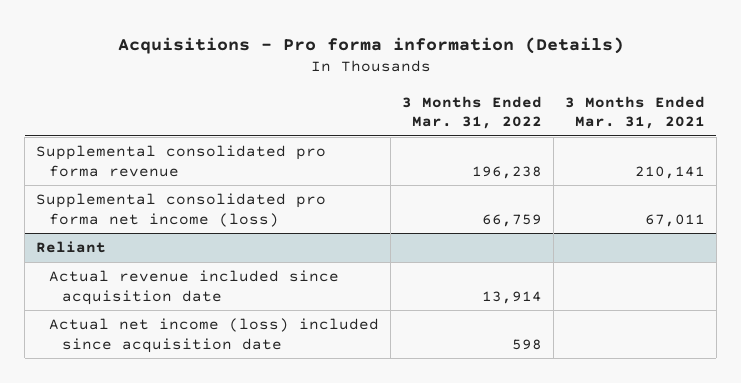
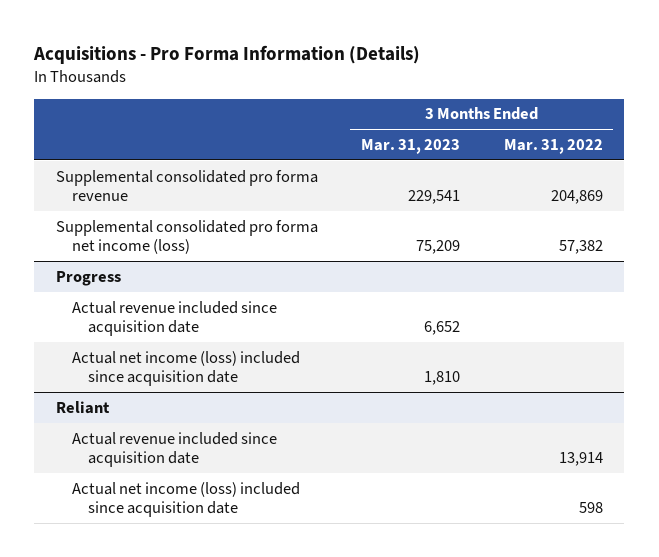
[117,36,624,54] Acquisitions - Pro forma information (Details) -> [33,44,421,64] Acquisitions - Pro Forma Information (Details)
[564,95,705,129] 3 Months Ended Mar. 31, 2021 -> none
none -> [361,138,461,154] Mar. 31, 2023
[471,165,542,179] 196,238 -> [550,190,603,205] 204,869
[481,213,542,227] 66,759 -> [558,240,603,255] 57,382
none -> [56,270,122,286] Progress
none -> [71,300,277,337] Actual revenue included since acquisition date
none -> [71,350,300,387] Actual net income (loss) included since acquisition date

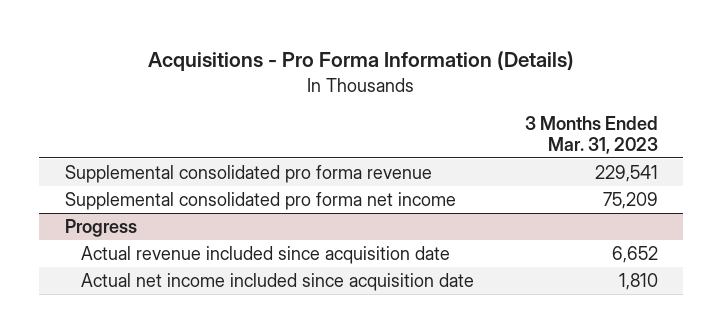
[503,138,603,154] Mar. 31, 2022 -> none
[56,219,319,255] Supplemental consolidated pro forma net income (loss) -> [64,191,456,210] Supplemental consolidated pro forma net income
[56,400,111,414] Reliant -> none
[71,431,277,468] Actual revenue included since acquisition date -> none
[71,481,300,518] Actual net income (loss) included since acquisition date -> none
[71,350,300,387] Actual net income (loss) included since acquisition date -> [80,272,474,291] Actual net income included since acquisition date

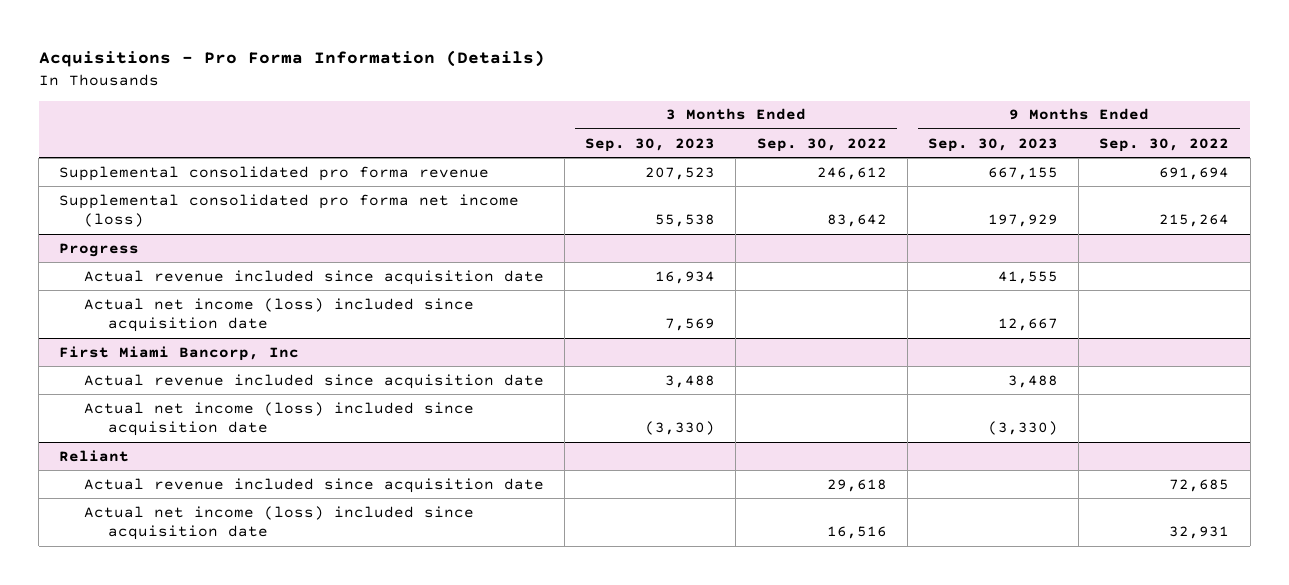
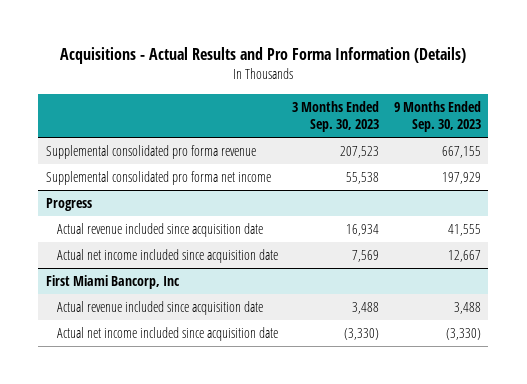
[38,50,545,68] Acquisitions - Pro Forma Information (Details) -> [60,47,467,65] Acquisitions - Actual Results and Pro Forma Information (Details)
[756,137,887,152] Sep. 30, 2022 -> none
[1099,137,1230,152] Sep. 30, 2022 -> none
[59,193,520,228] Supplemental consolidated pro forma net income (loss) -> [45,171,271,186] Supplemental consolidated pro forma net income
[83,297,474,333] Actual net income (loss) included since acquisition date -> [56,249,278,264] Actual net income included since acquisition date
[59,449,130,462] Reliant -> none
[83,477,544,493] Actual revenue included since acquisition date -> none
[83,505,474,541] Actual net income (loss) included since acquisition date -> none
[83,401,474,437] Actual net income (loss) included since acquisition date -> [56,327,278,342] Actual net income included since acquisition date

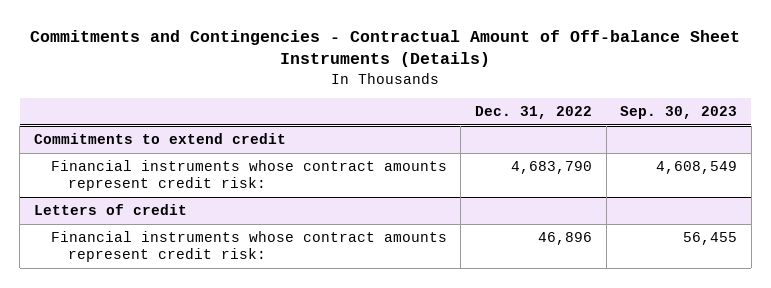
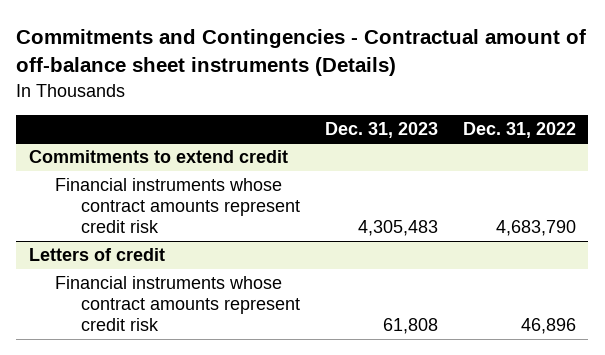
[30,29,741,68] Commitments and Contingencies - Contractual Amount of Off-balance Sheet Instruments (Details) -> [16,29,587,77] Commitments and Contingencies - Contractual amount of off-balance sheet instruments (Details)
[620,106,738,120] Sep. 30, 2023 -> none
none -> [324,121,438,138] Dec. 31, 2023
[50,160,447,192] Financial instruments whose contract amounts represent credit risk: -> [54,178,301,233] Financial instruments whose contract amounts represent credit risk
[50,231,447,263] Financial instruments whose contract amounts represent credit risk: -> [54,276,301,331] Financial instruments whose contract amounts represent credit risk

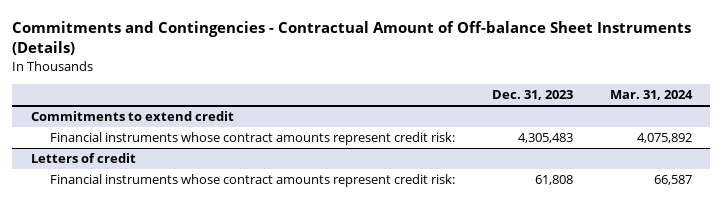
[16,29,587,77] Commitments and Contingencies - Contractual amount of off-balance sheet instruments (Details) -> [12,20,692,56] Commitments and Contingencies - Contractual Amount of Off-balance Sheet Instruments (Details)
[462,121,576,138] Dec. 31, 2022 -> none
none -> [609,90,693,101] Mar. 31, 2024
[54,178,301,233] Financial instruments whose contract amounts represent credit risk -> [49,132,455,146] Financial instruments whose contract amounts represent credit risk:
[54,276,301,331] Financial instruments whose contract amounts represent credit risk -> [49,174,455,188] Financial instruments whose contract amounts represent credit risk:

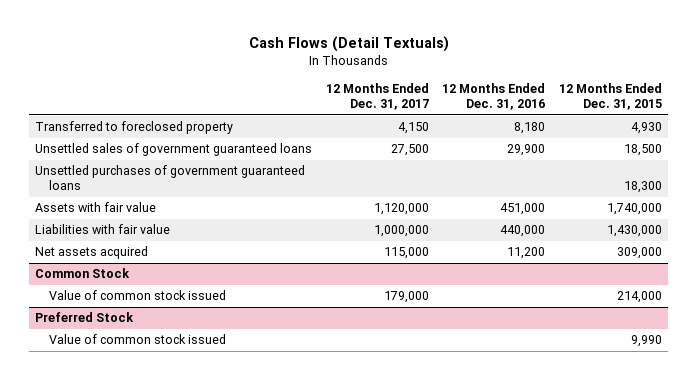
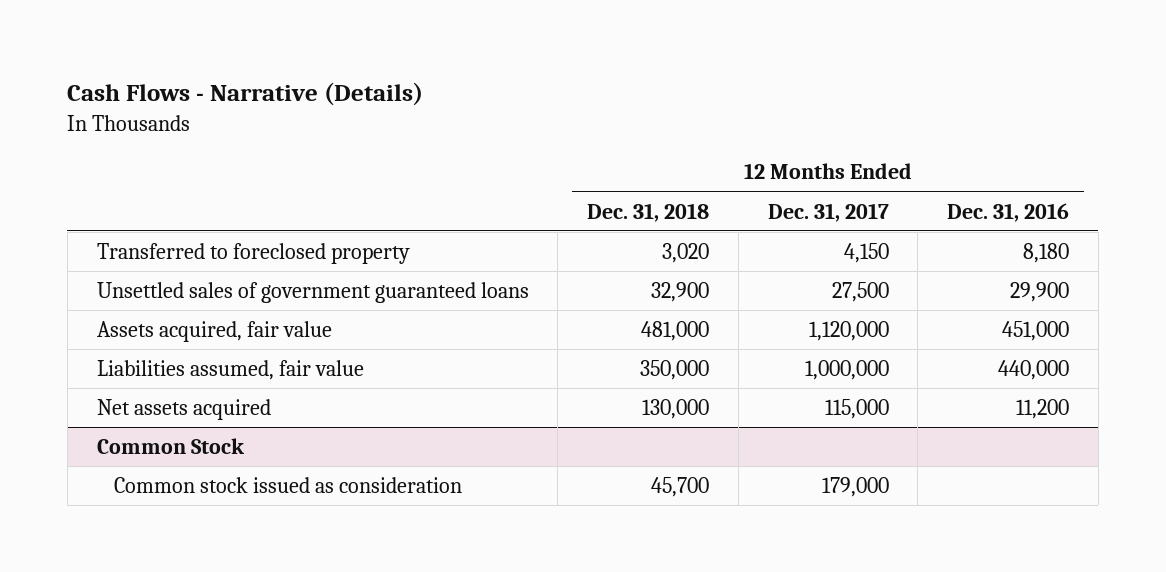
[248,36,449,53] Cash Flows (Detail Textuals) -> [67,82,424,107] Cash Flows - Narrative (Details)
[558,83,662,111] 12 Months Ended Dec. 31, 2015 -> none
none -> [587,202,710,222] Dec. 31, 2018
[35,165,306,191] Unsettled purchases of government guaranteed loans -> none
[35,202,157,213] Assets with fair value -> [96,321,332,343] Assets acquired, fair value
[35,224,171,235] Liabilities with fair value -> [96,360,364,381] Liabilities assumed, fair value
[35,312,135,323] Preferred Stock -> none
[48,334,226,345] Value of common stock issued -> none
[48,290,226,301] Value of common stock issued -> [114,477,463,494] Common stock issued as consideration

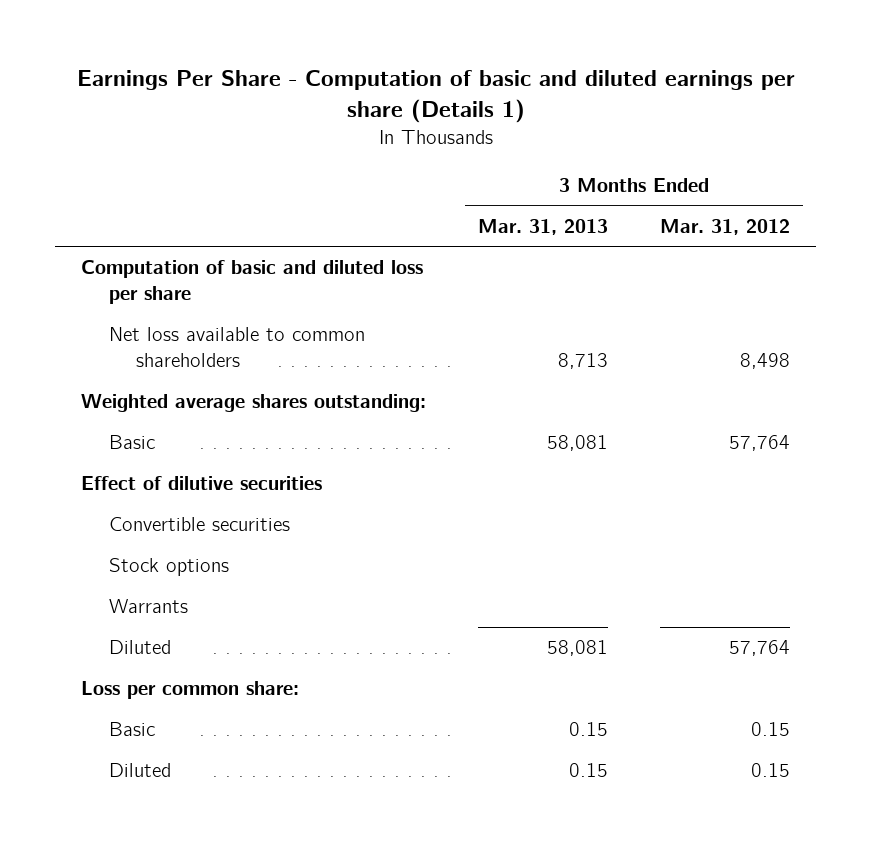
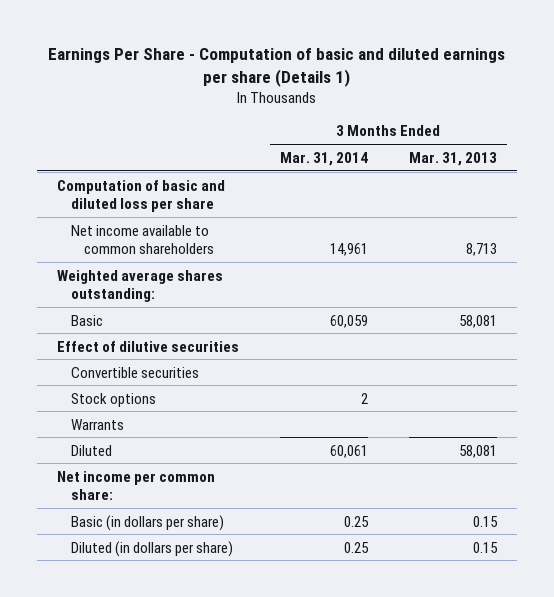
[660,218,791,235] Mar. 31, 2012 -> none
none -> [279,151,368,166] Mar. 31, 2014
[108,327,365,368] Net loss available to common shareholders -> [70,224,215,254] Net income available to common shareholders
[81,681,300,700] Loss per common share: -> [56,470,215,500] Net income per common share:
[108,722,155,737] Basic -> [70,514,224,531] Basic (in dollars per share)
[108,763,171,778] Diluted -> [70,540,233,557] Diluted (in dollars per share)

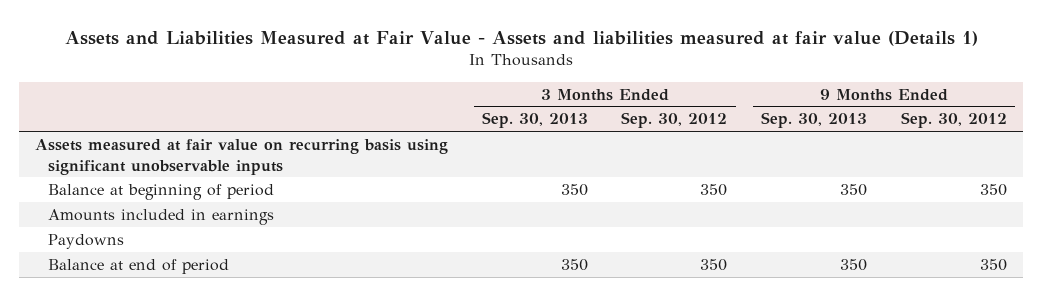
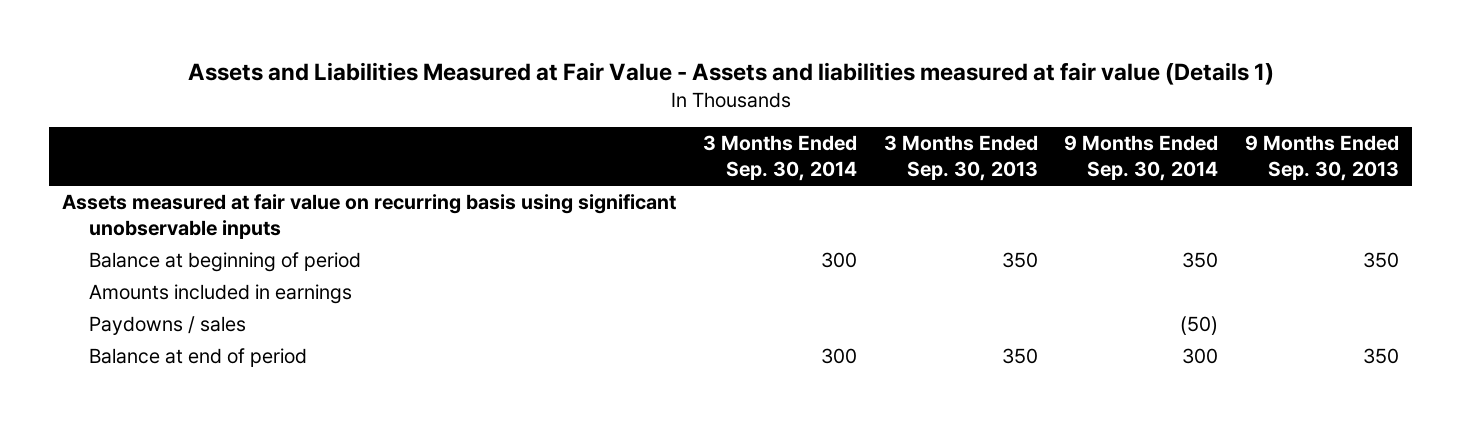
[621,112,728,129] Sep. 30, 2012 -> none
[900,112,1007,129] Sep. 30, 2012 -> none
none -> [703,135,858,182] 3 Months Ended Sep. 30, 2014
none -> [1064,135,1219,182] 9 Months Ended Sep. 30, 2014
[48,233,125,249] Paydowns -> [89,316,247,336] Paydowns / sales

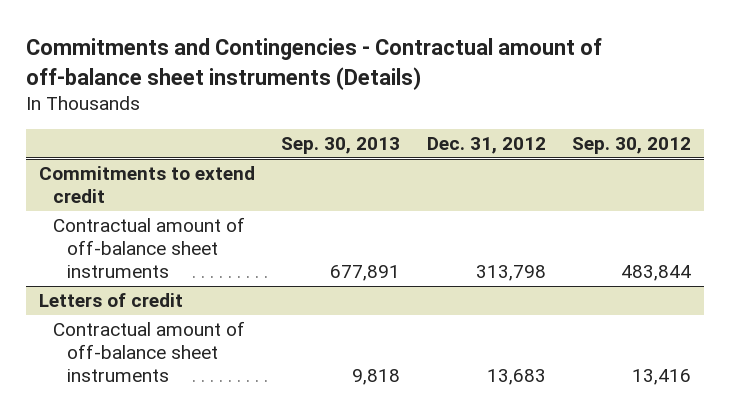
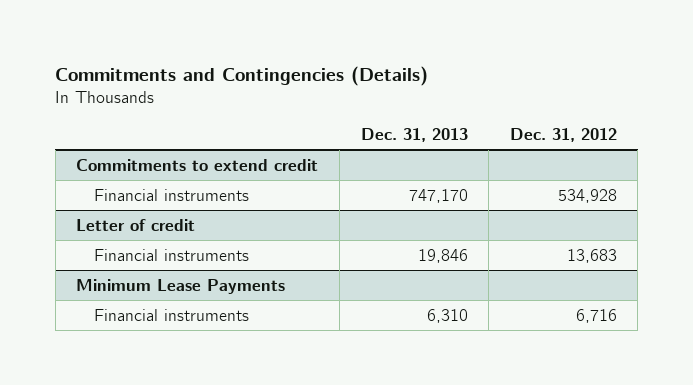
[26,38,603,90] Commitments and Contingencies - Contractual amount of off-balance sheet instruments (Details) -> [55,65,429,86] Commitments and Contingencies (Details)
[281,137,401,155] Sep. 30, 2013 -> none
[571,137,691,155] Sep. 30, 2012 -> none
none -> [360,127,468,142] Dec. 31, 2013
[53,217,246,279] Contractual amount of off-balance sheet instruments -> none
none -> [94,188,250,201] Financial instruments
[39,293,184,308] Letters of credit -> [76,218,196,231] Letter of credit
[53,321,246,383] Contractual amount of off-balance sheet instruments -> [94,248,250,261] Financial instruments
none -> [76,278,286,294] Minimum Lease Payments
none -> [94,308,250,321] Financial instruments

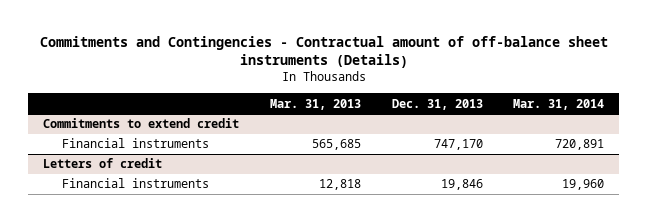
[55,65,429,86] Commitments and Contingencies (Details) -> [39,35,608,69] Commitments and Contingencies - Contractual amount of off-balance sheet instruments (Details)
[509,127,617,142] Dec. 31, 2012 -> none
none -> [270,98,362,110] Mar. 31, 2013
none -> [513,98,605,110] Mar. 31, 2014
[76,218,196,231] Letter of credit -> [43,158,163,169] Letters of credit
[76,278,286,294] Minimum Lease Payments -> none
[94,308,250,321] Financial instruments -> none

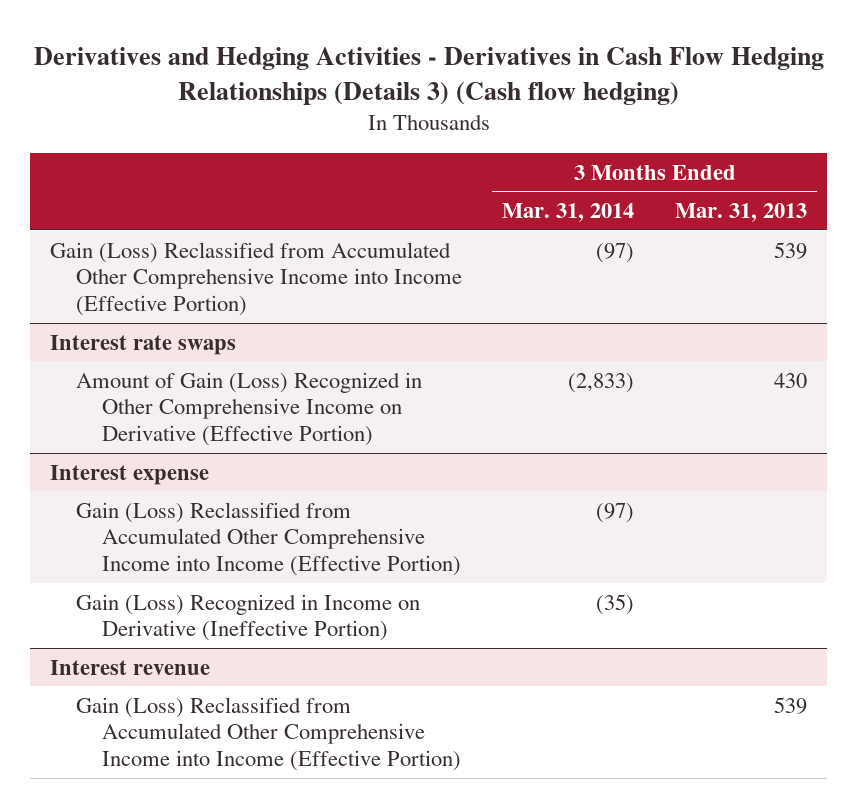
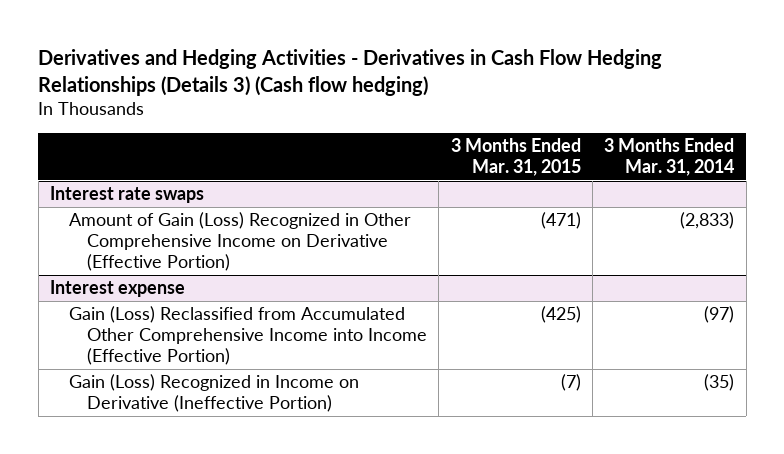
[674,203,807,223] Mar. 31, 2013 -> none
none -> [450,137,581,176] 3 Months Ended Mar. 31, 2015
[50,241,462,316] Gain (Loss) Reclassified from Accumulated Other Comprehensive Income into Income (Effective Portion) -> none
[50,659,211,675] Interest revenue -> none
[75,696,461,771] Gain (Loss) Reclassified from Accumulated Other Comprehensive Income into Income (Effective Portion) -> none

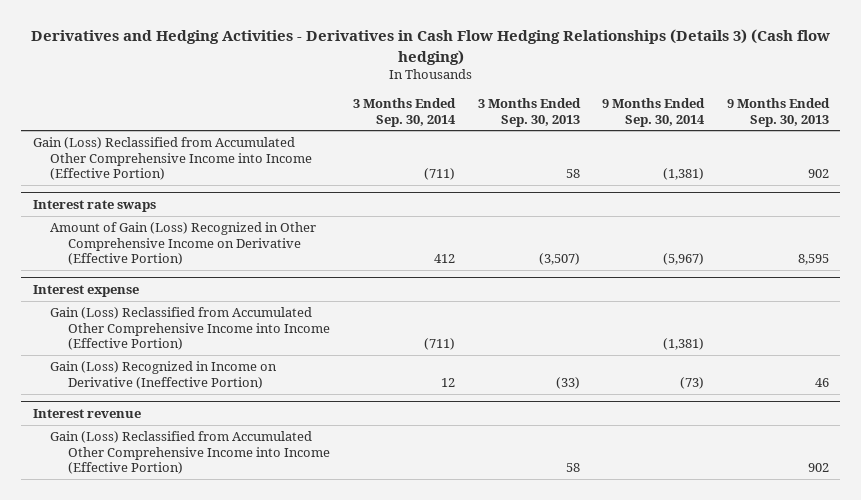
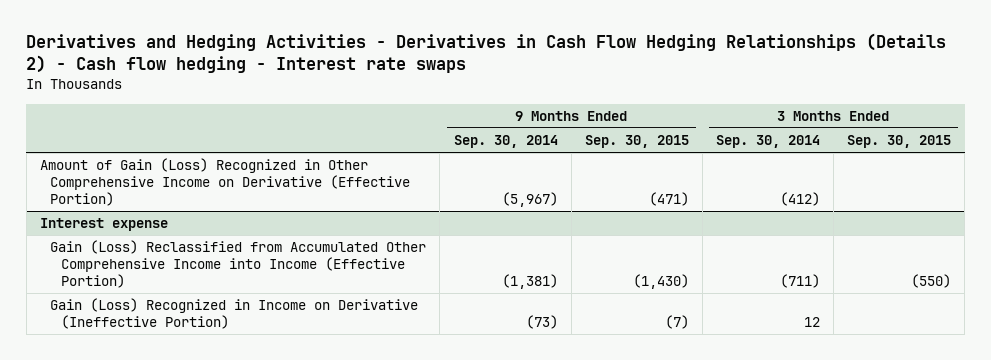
[30,29,830,65] Derivatives and Hedging Activities - Derivatives in Cash Flow Hedging Relationships (Details 3) (Cash flow hedging) -> [26,33,947,74] Derivatives and Hedging Activities - Derivatives in Cash Flow Hedging Relationships (Details 2) - Cash flow hedging - Interest rate swaps
[477,98,581,127] 3 Months Ended Sep. 30, 2013 -> none
[726,98,830,127] 9 Months Ended Sep. 30, 2013 -> none
none -> [584,135,689,149] Sep. 30, 2015
none -> [847,135,952,149] Sep. 30, 2015
[32,137,313,181] Gain (Loss) Reclassified from Accumulated Other Comprehensive Income into Income (Effective Portion) -> none
[32,199,156,212] Interest rate swaps -> none
[433,254,455,264] 412 -> [779,192,820,207] (412)
[32,408,141,418] Interest revenue -> none
[50,431,331,475] Gain (Loss) Reclassified from Accumulated Other Comprehensive Income into Income (Effective Portion) -> none

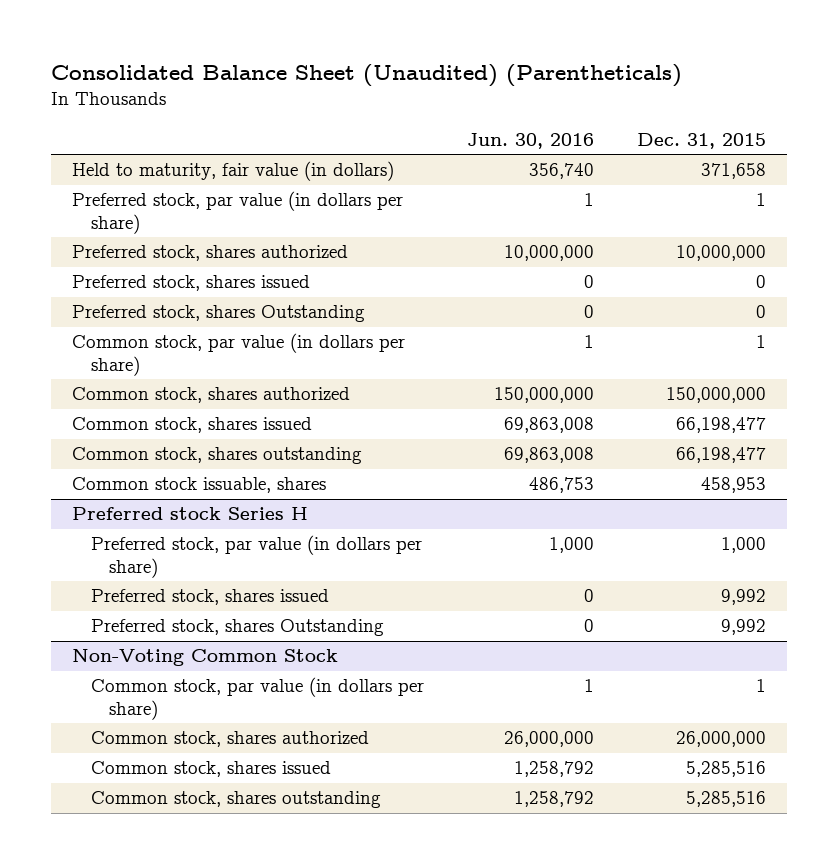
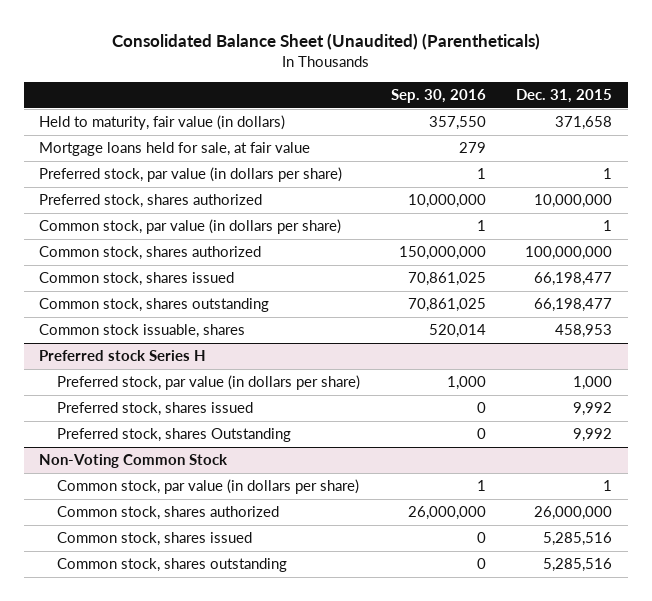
[466,132,594,149] Jun. 30, 2016 -> none
none -> [390,88,486,103] Sep. 30, 2016
none -> [39,142,311,157] Mortgage loans held for sale, at fair value
[72,275,311,292] Preferred stock, shares issued -> none
[72,305,366,323] Preferred stock, shares Outstanding -> none
[665,387,766,404] 150,000,000 -> [525,246,613,261] 100,000,000

